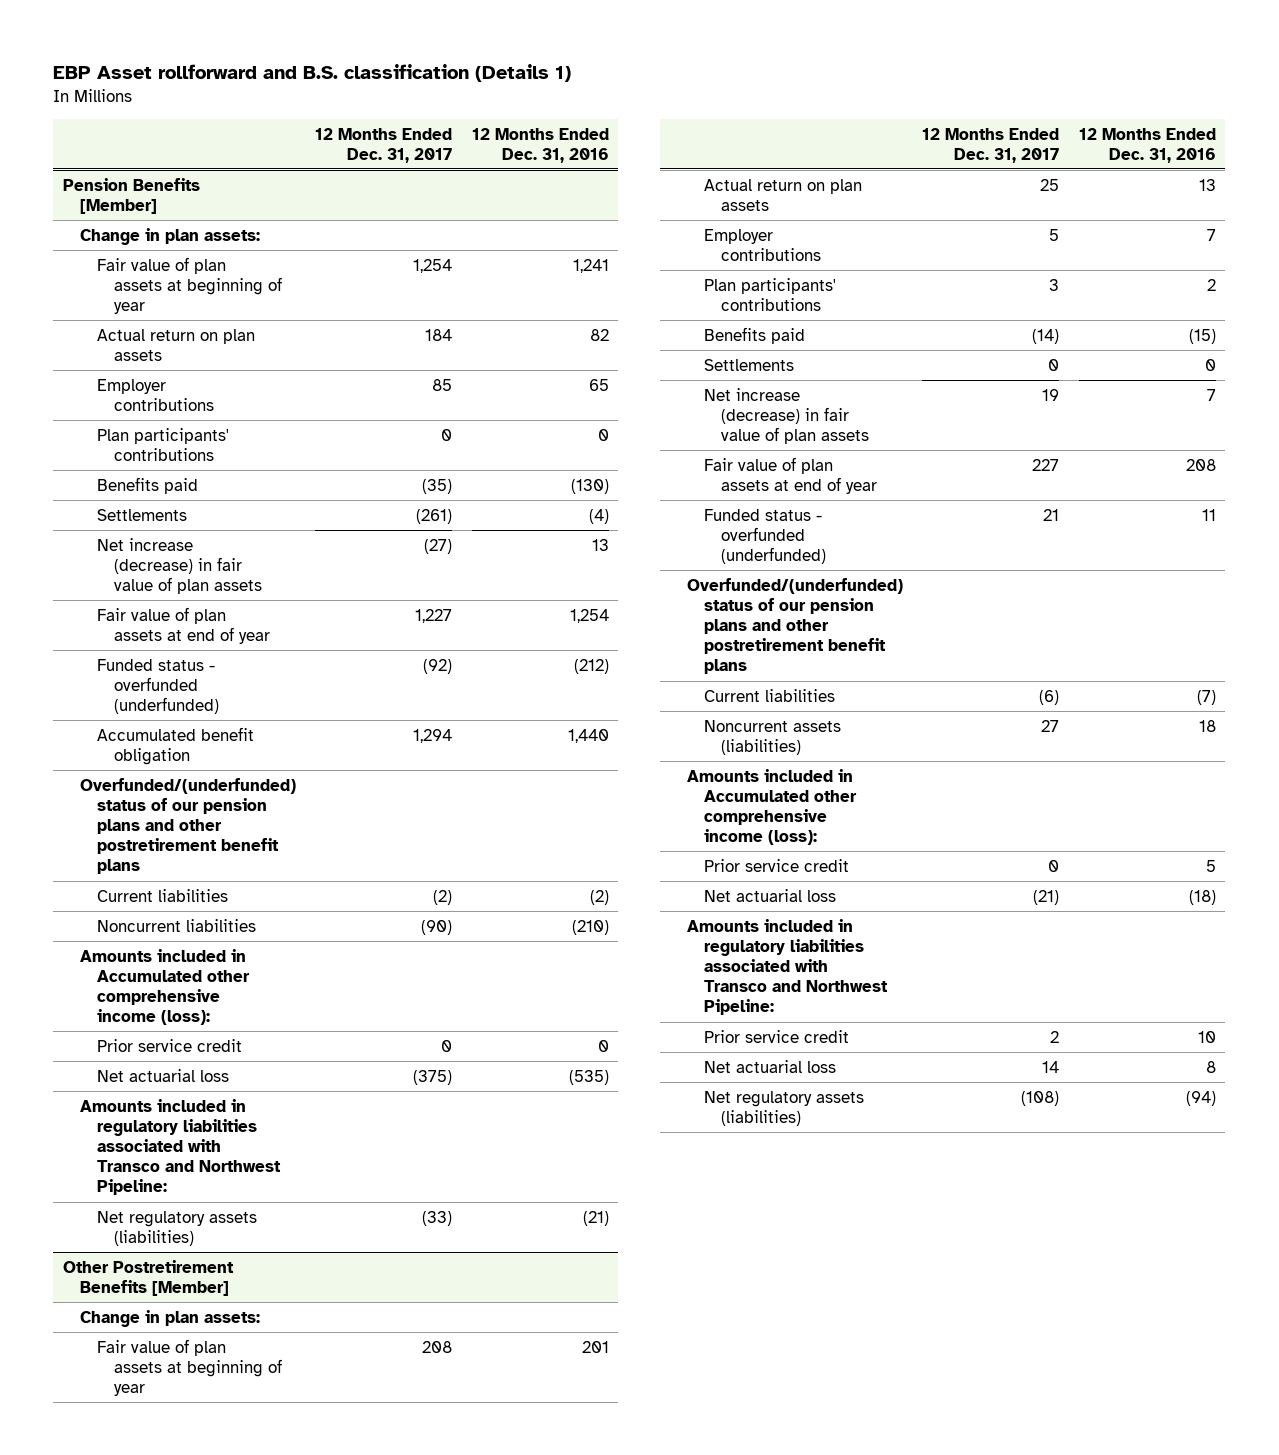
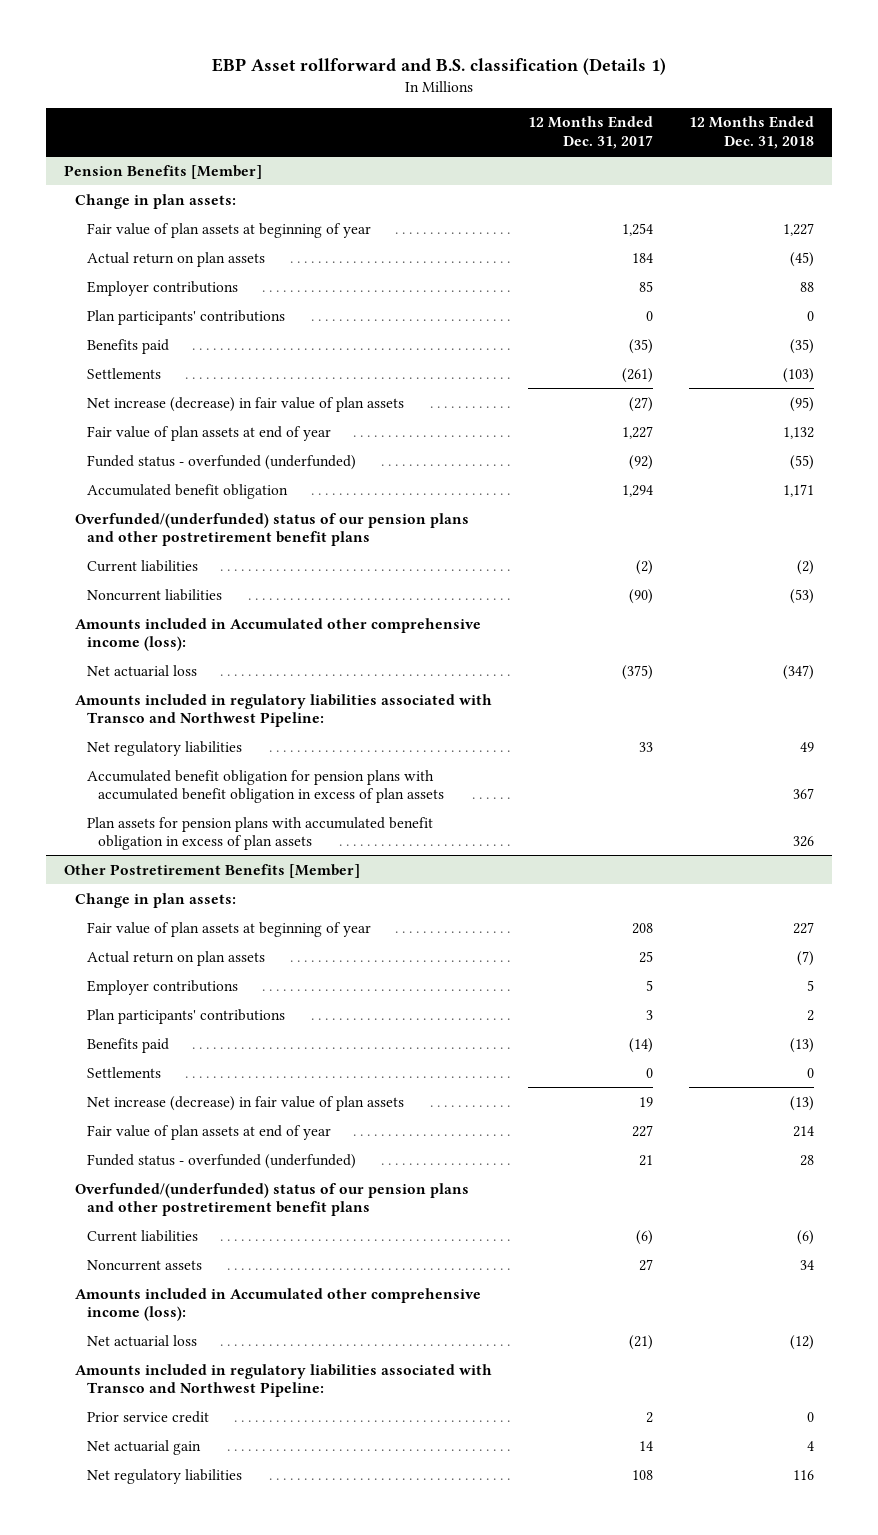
[471,127,609,163] 12 Months Ended Dec. 31, 2016 -> none
none -> [688,116,814,149] 12 Months Ended Dec. 31, 2018
[97,1038,243,1052] Prior service credit -> none
[97,1210,258,1246] Net regulatory assets (liabilities) -> [86,740,242,756] Net regulatory liabilities
[422,1210,453,1226] (33) -> [639,741,654,752] 33
none -> [86,769,444,803] Accumulated benefit obligation for pension plans with accumulated benefit obligation in excess of plan assets
none -> [86,816,433,850] Plan assets for pension plans with accumulated benefit obligation in excess of plan assets
[703,719,841,755] Noncurrent assets (liabilities) -> [86,1259,202,1271] Noncurrent assets
[703,858,849,872] Prior service credit -> none
[703,1059,836,1073] Net actuarial loss -> [86,1439,201,1455] Net actuarial gain
[703,1090,864,1126] Net regulatory assets (liabilities) -> [86,1468,242,1484] Net regulatory liabilities
[1021,1090,1060,1106] (108) -> [632,1469,654,1480] 108

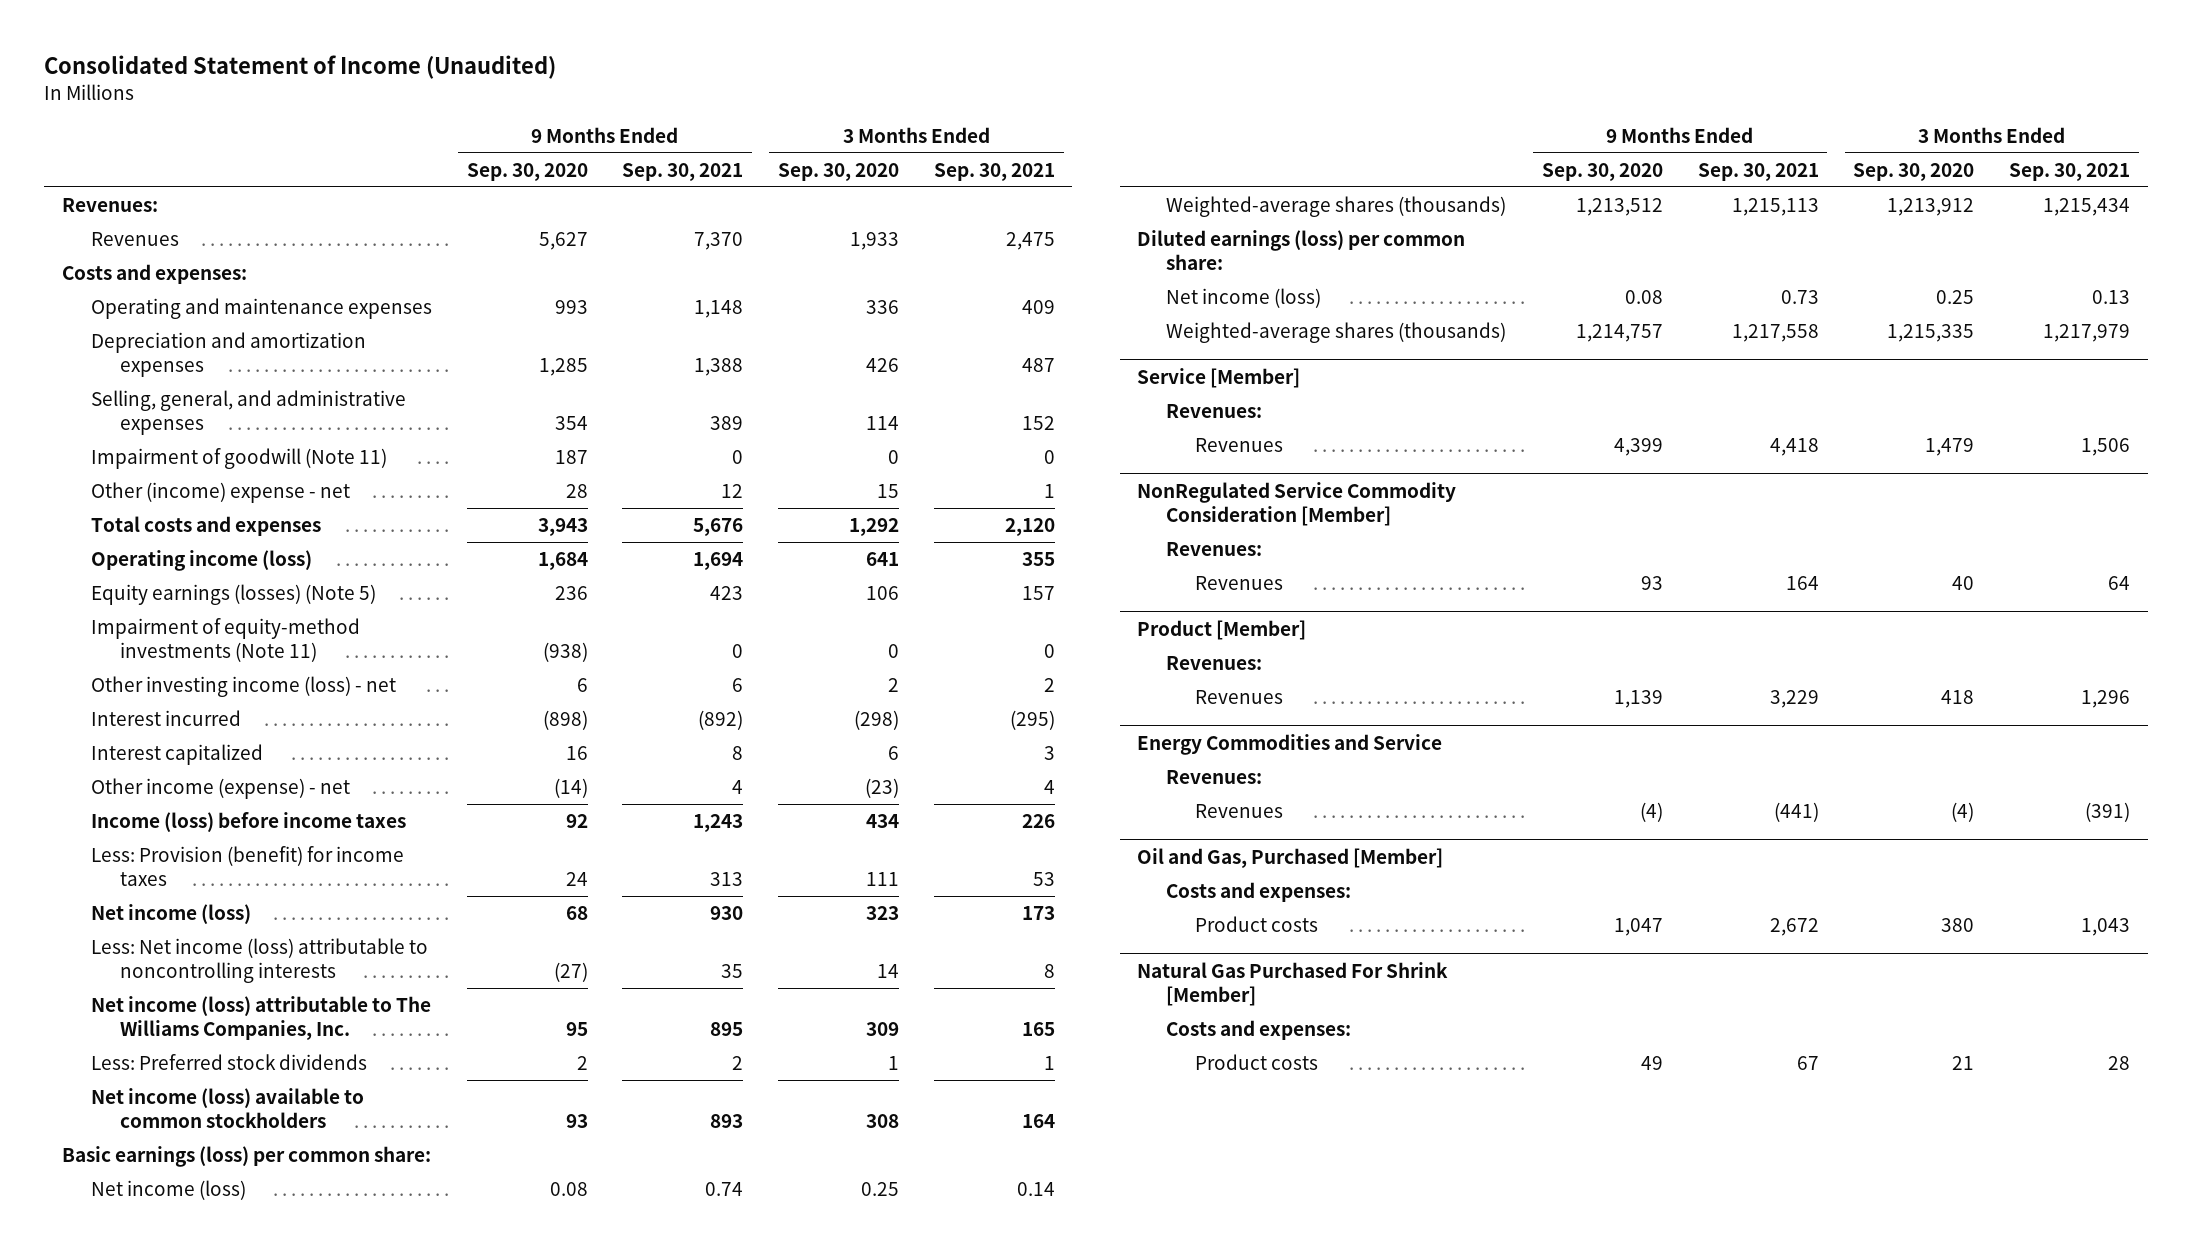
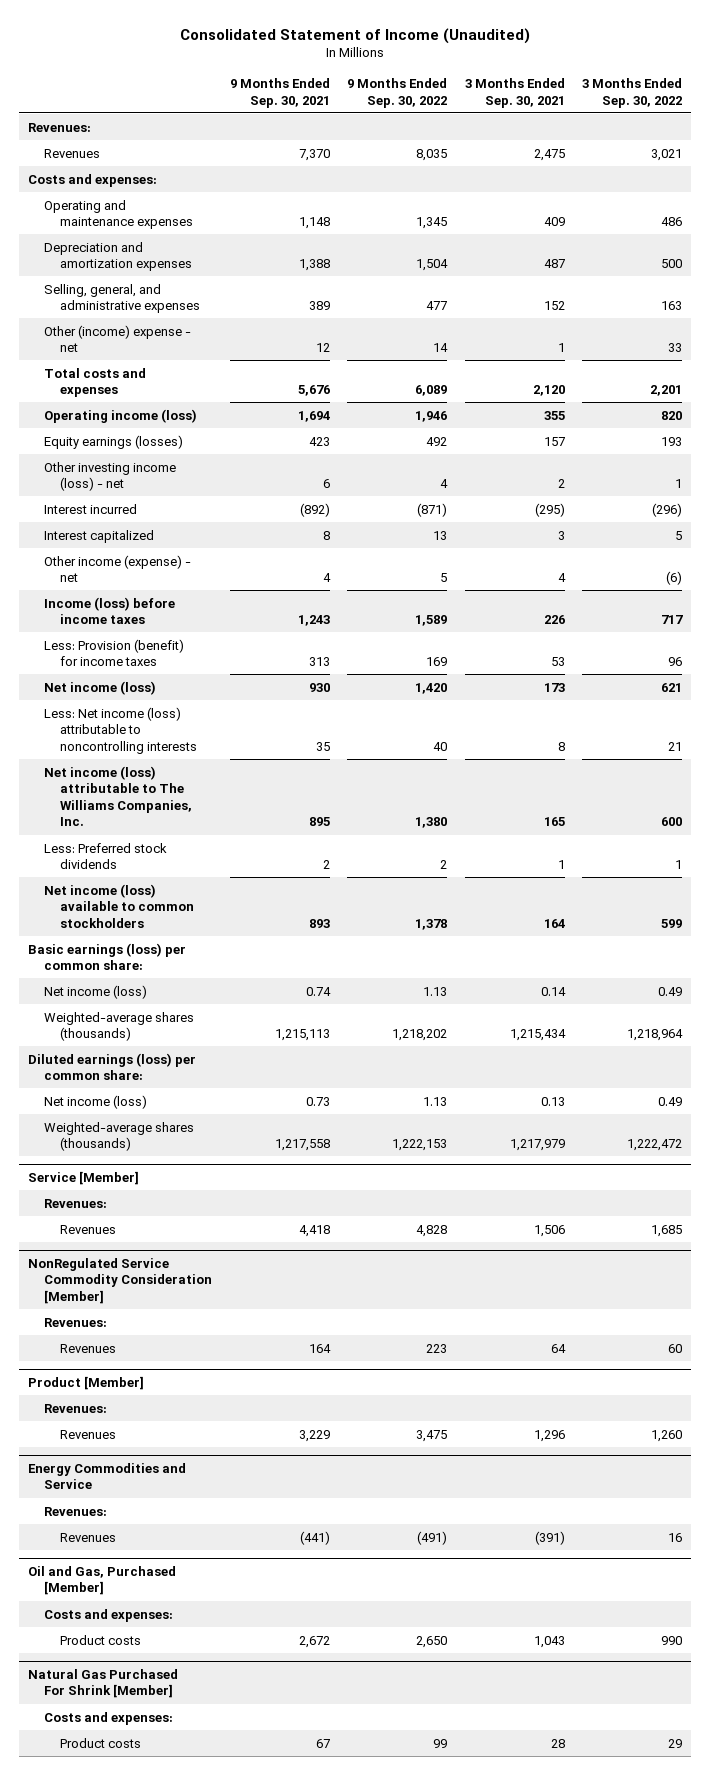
[466,162,588,181] Sep. 30, 2020 -> none
[778,162,900,181] Sep. 30, 2020 -> none
none -> [347,77,448,108] 9 Months Ended Sep. 30, 2022
none -> [582,77,683,108] 3 Months Ended Sep. 30, 2022
[90,448,387,470] Impairment of goodwill (Note 11) -> none
[90,618,360,662] Impairment of equity-method investments (Note 11) -> none
[90,584,376,606] Equity earnings (losses) (Note 5) -> [44,434,184,449] Equity earnings (losses)

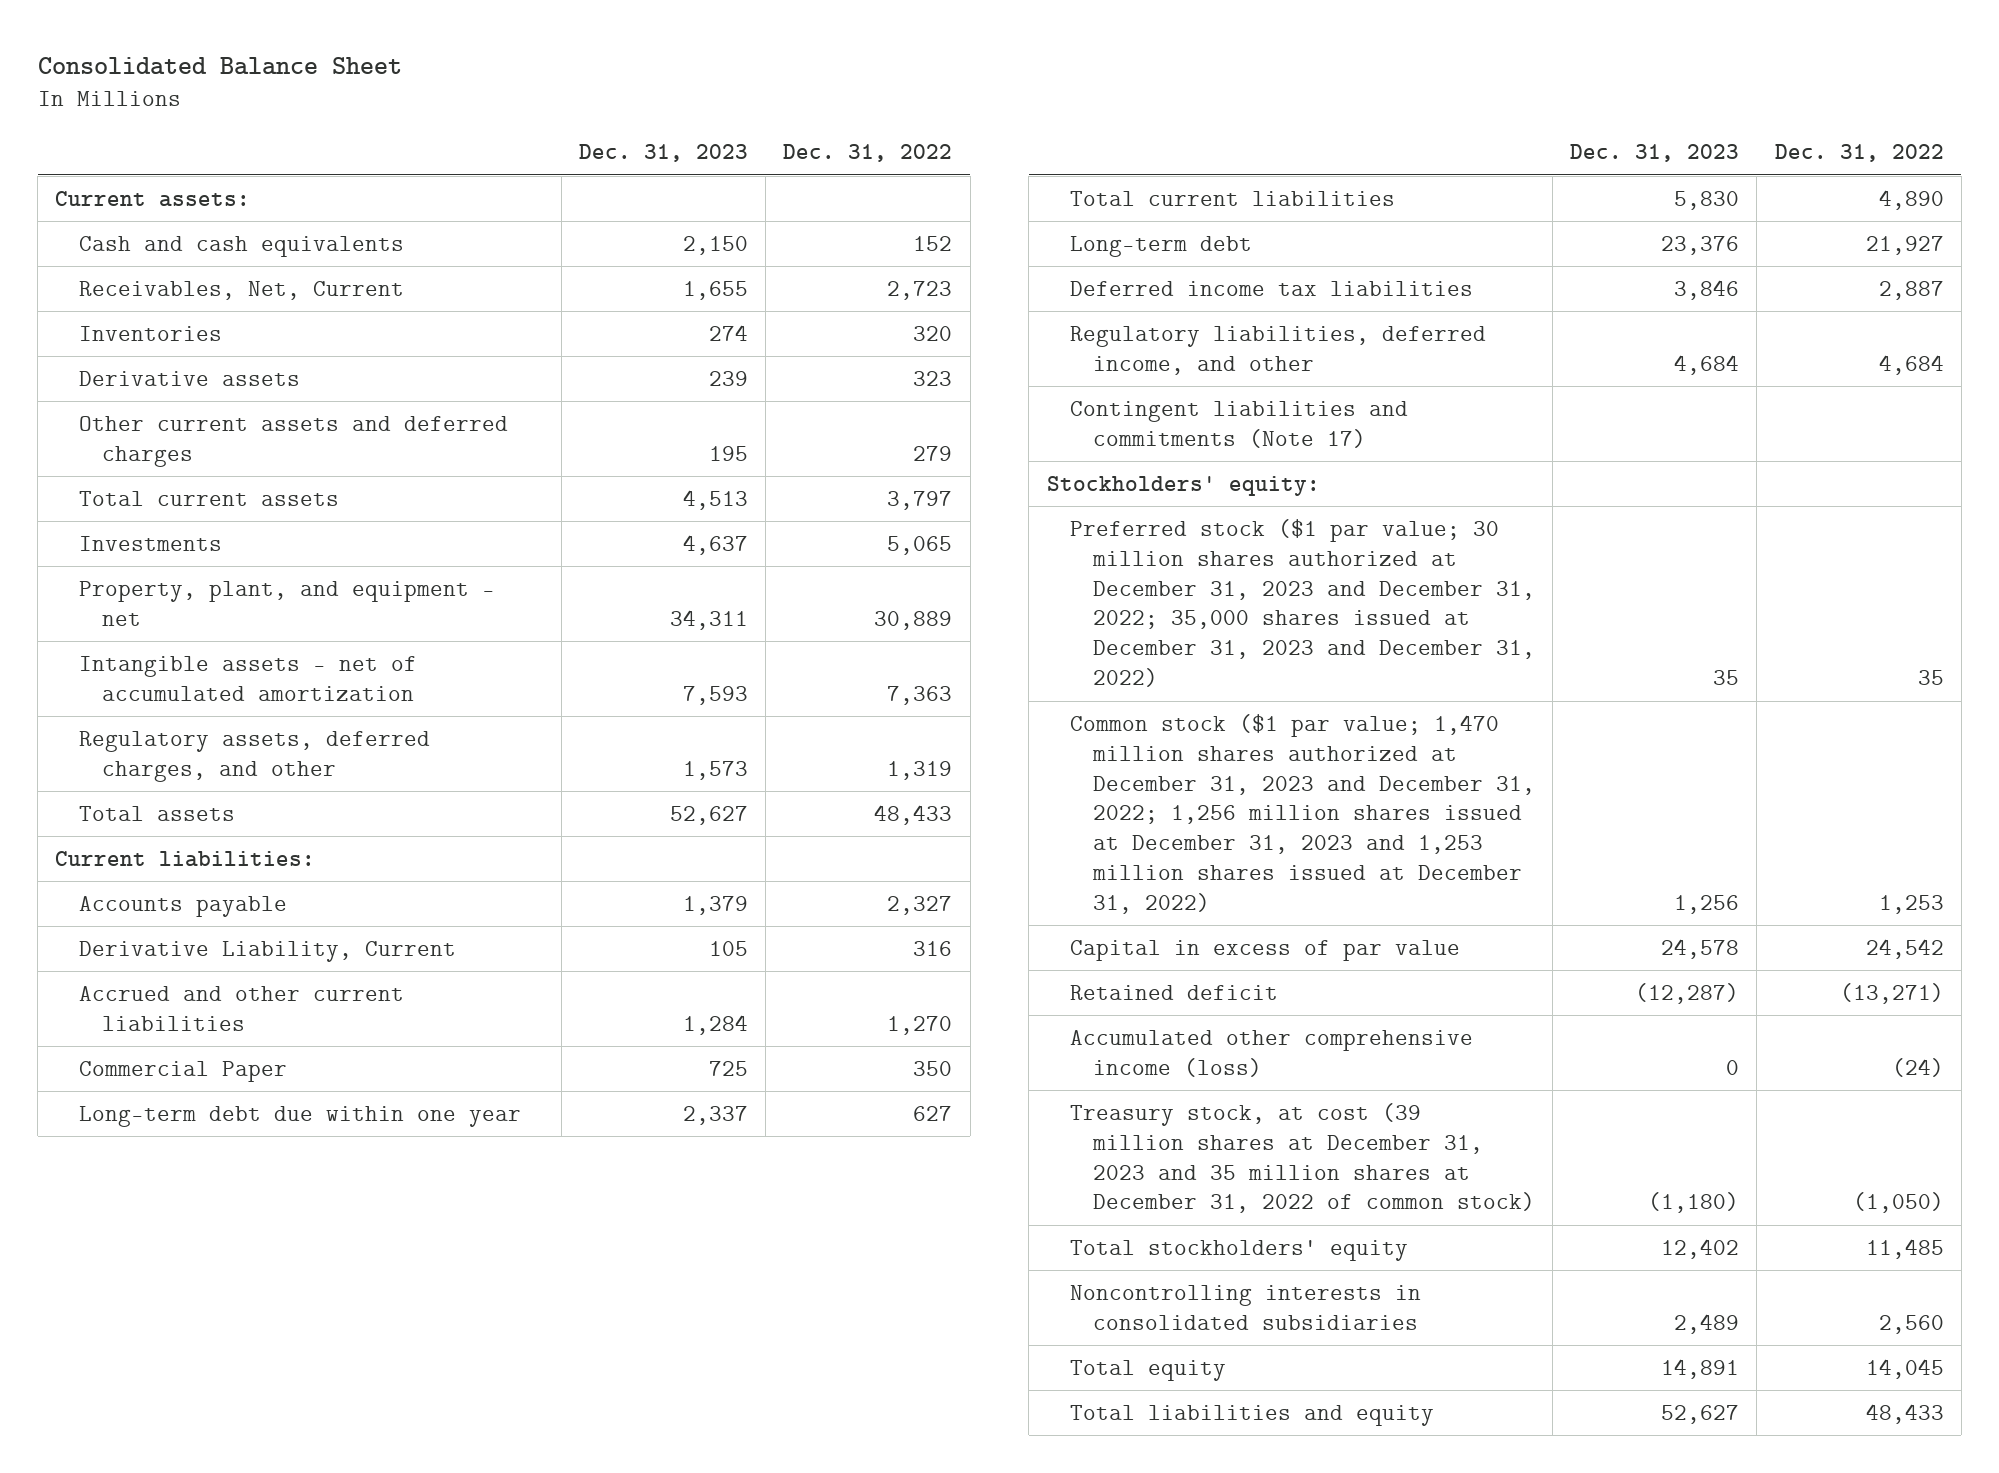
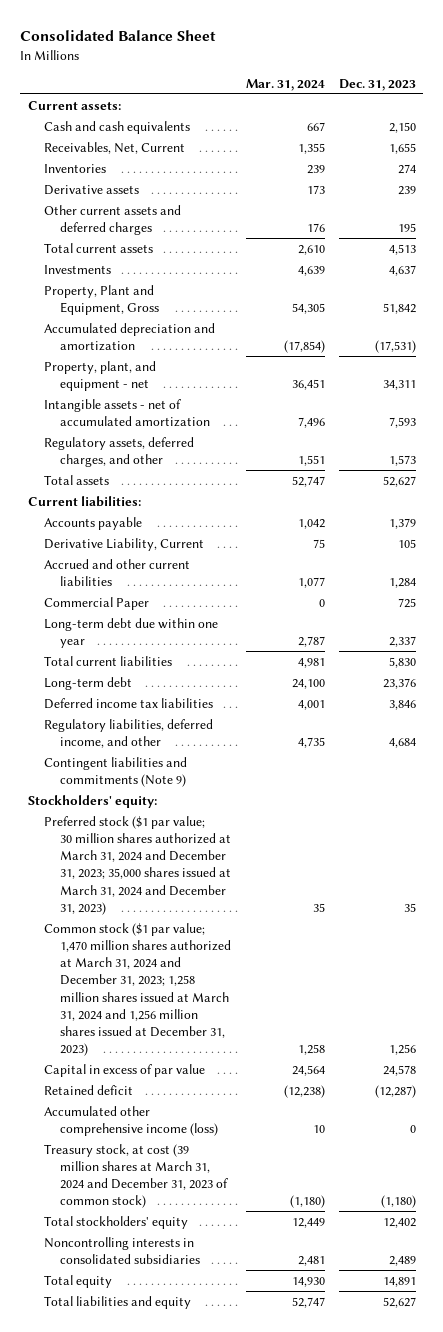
[783,144,953,163] Dec. 31, 2022 -> none
none -> [245,78,325,91] Mar. 31, 2024
none -> [43,284,160,315] Property, Plant and Equipment, Gross
none -> [43,322,215,351] Accumulated depreciation and amortization
[1069,400,1408,448] Contingent liabilities and commitments (Note 17) -> [43,756,187,787] Contingent liabilities and commitments (Note 9)
[1069,518,1535,688] Preferred stock ($1 par value; 30 million shares authorized at December 31, 2023 and December 31, 2022; 35,000 shares issued at December 31, 2023 and December 31, 2022) -> [43,815,232,915] Preferred stock ($1 par value; 30 million shares authorized at March 31, 2024 and December 31, 2023; 35,000 shares issued at March 31, 2024 and December 31, 2023)
[1069,713,1535,914] Common stock ($1 par value; 1,470 million shares authorized at December 31, 2023 and December 31, 2022; 1,256 million shares issued at December 31, 2023 and 1,253 million shares issued at December 31, 2022) -> [43,922,232,1057] Common stock ($1 par value; 1,470 million shares authorized at March 31, 2024 and December 31, 2023; 1,258 million shares issued at March 31, 2024 and 1,256 million shares issued at December 31, 2023)
[1069,1102,1535,1214] Treasury stock, at cost (39 million shares at December 31, 2023 and 35 million shares at December 31, 2022 of common stock) -> [43,1143,229,1209] Treasury stock, at cost (39 million shares at March 31, 2024 and December 31, 2023 of common stock)

